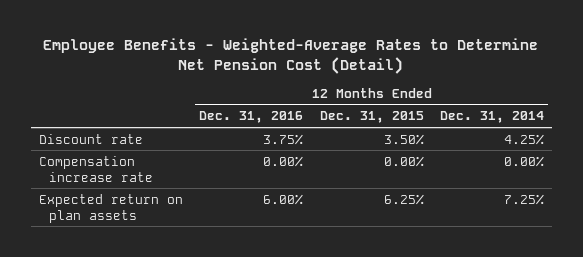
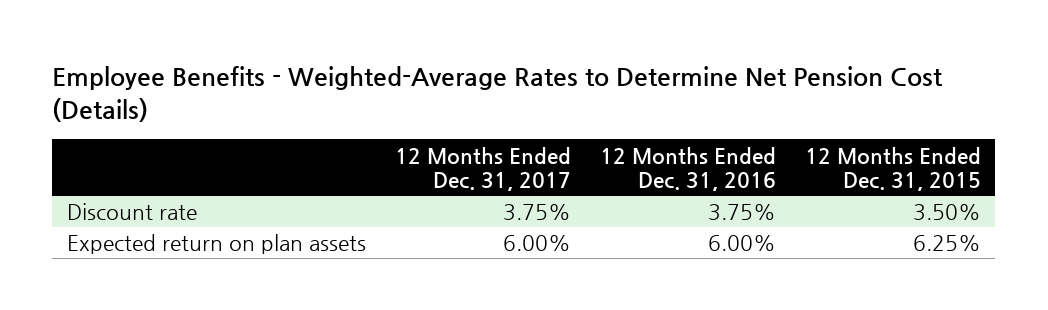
[43,38,539,74] Employee Benefits - Weighted-Average Rates to Determine Net Pension Cost (Detail) -> [52,66,944,123] Employee Benefits - Weighted-Average Rates to Determine Net Pension Cost (Details)
[440,111,545,124] Dec. 31, 2014 -> none
none -> [394,146,571,192] 12 Months Ended Dec. 31, 2017
[38,155,153,182] Compensation increase rate -> none

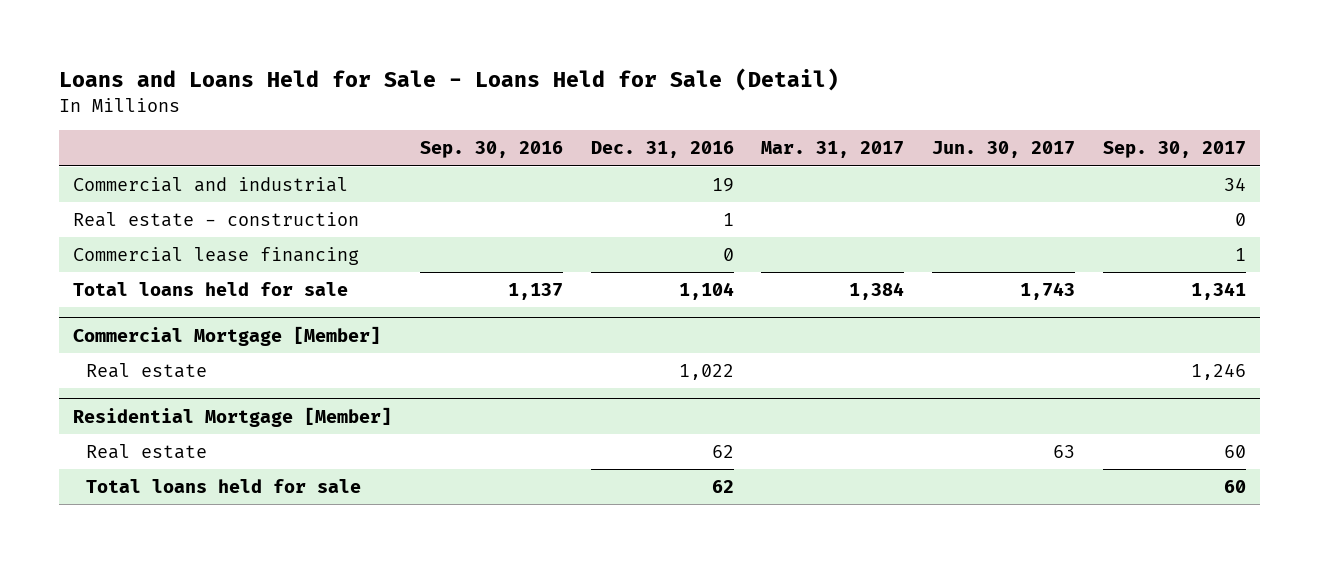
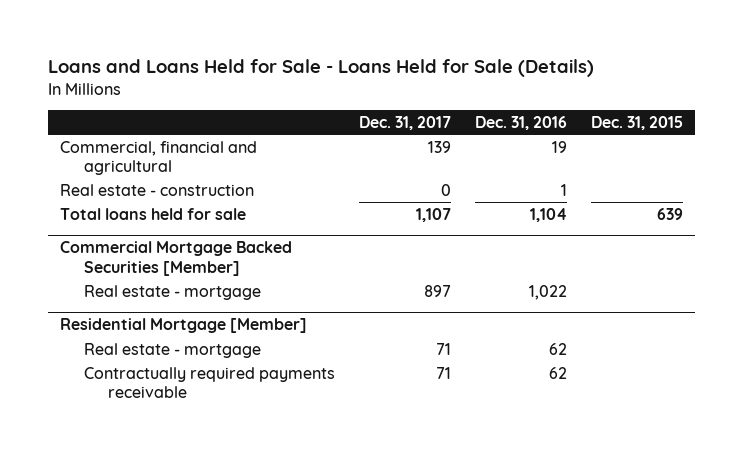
[59,68,840,92] Loans and Loans Held for Sale - Loans Held for Sale (Detail) -> [48,59,595,78] Loans and Loans Held for Sale - Loans Held for Sale (Details)
[419,141,563,159] Sep. 30, 2016 -> none
[761,141,905,159] Mar. 31, 2017 -> none
[932,141,1076,159] Jun. 30, 2017 -> none
[1103,141,1247,159] Sep. 30, 2017 -> none
none -> [359,116,452,131] Dec. 31, 2017
none -> [591,116,684,131] Dec. 31, 2015
[72,177,348,193] Commercial and industrial -> [60,140,258,176] Commercial, financial and agricultural
[72,247,359,266] Commercial lease financing -> none
[72,325,381,346] Commercial Mortgage [Member] -> [60,241,293,276] Commercial Mortgage Backed Securities [Member]
[86,363,208,379] Real estate -> [84,284,262,300] Real estate - mortgage
[86,479,362,494] Total loans held for sale -> none
[86,444,208,460] Real estate -> [84,342,262,358] Real estate - mortgage
none -> [84,366,336,399] Contractually required payments receivable

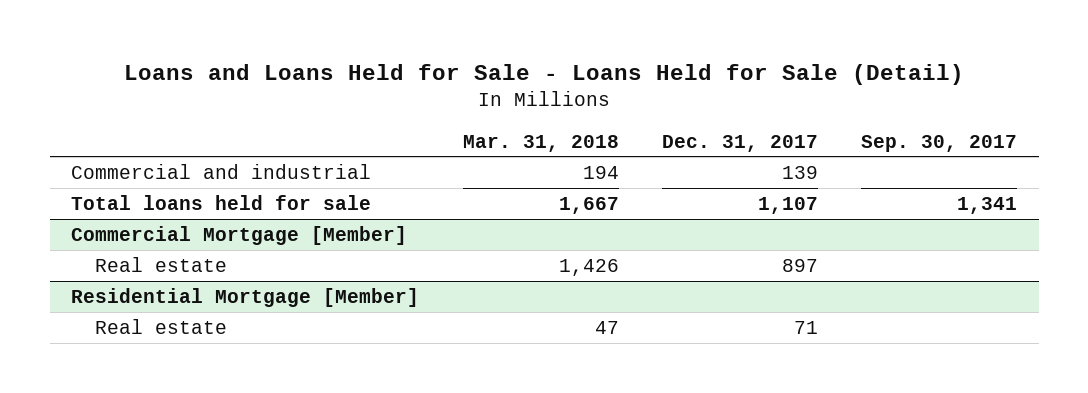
[48,59,595,78] Loans and Loans Held for Sale - Loans Held for Sale (Details) -> [124,64,965,86] Loans and Loans Held for Sale - Loans Held for Sale (Detail)
[475,116,568,131] Dec. 31, 2016 -> none
[591,116,684,131] Dec. 31, 2015 -> none
none -> [462,134,619,152] Mar. 31, 2018
none -> [861,134,1018,152] Sep. 30, 2017
[60,183,255,196] Real estate - construction -> none
[60,140,258,176] Commercial, financial and agricultural -> [71,163,372,179] Commercial and industrial
[60,241,293,276] Commercial Mortgage Backed Securities [Member] -> [71,225,408,245] Commercial Mortgage [Member]
[84,284,262,300] Real estate - mortgage -> [94,256,227,272] Real estate
[84,366,336,399] Contractually required payments receivable -> none
[84,342,262,358] Real estate - mortgage -> [94,318,227,334] Real estate

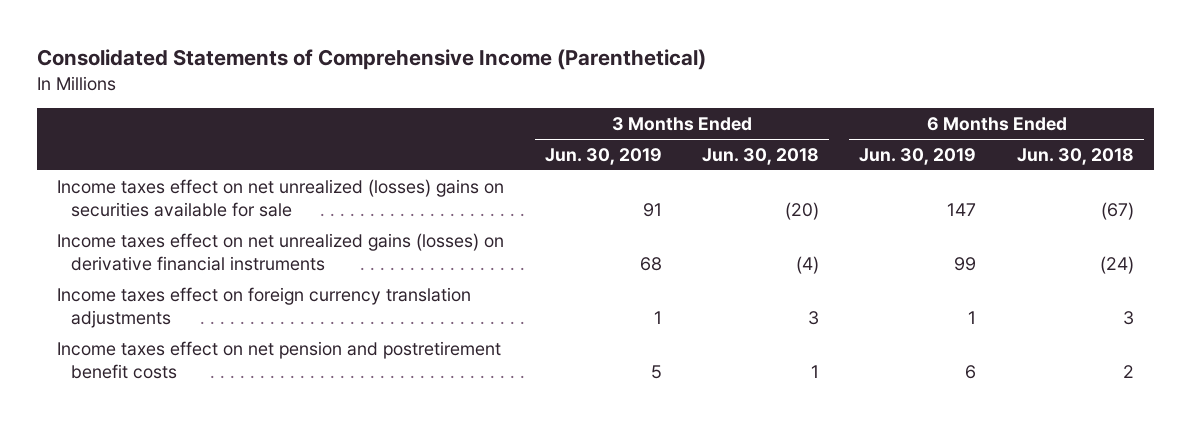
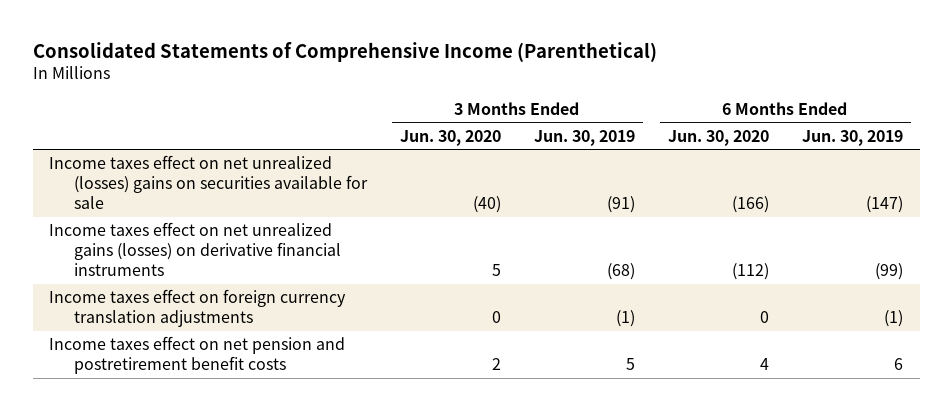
[702,147,820,165] Jun. 30, 2018 -> none
[1016,147,1134,165] Jun. 30, 2018 -> none
none -> [399,129,501,146] Jun. 30, 2020
none -> [667,129,769,146] Jun. 30, 2020
[642,203,662,218] 91 -> [606,195,635,213] (91)
[947,203,977,217] 147 -> [866,195,904,213] (147)
[639,257,662,272] 68 -> [606,262,635,280] (68)
[954,257,977,272] 99 -> [875,262,904,280] (99)
[653,311,662,325] 1 -> [615,310,635,328] (1)
[968,311,977,325] 1 -> [884,310,904,328] (1)

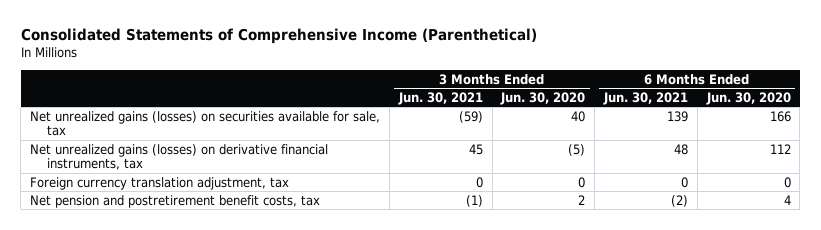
[533,129,635,146] Jun. 30, 2019 -> none
[802,129,904,146] Jun. 30, 2019 -> none
none -> [397,91,483,105] Jun. 30, 2021
none -> [602,91,688,105] Jun. 30, 2021
[49,155,368,209] Income taxes effect on net unrealized (losses) gains on securities available for sale -> [30,110,381,137] Net unrealized gains (losses) on securities available for sale, tax
[472,195,501,213] (40) -> [571,110,586,122] 40
[731,195,769,213] (166) -> [769,110,791,122] 166
[49,222,341,276] Income taxes effect on net unrealized gains (losses) on derivative financial instruments -> [30,143,329,171] Net unrealized gains (losses) on derivative financial instruments, tax
[491,263,501,276] 5 -> [568,143,586,156] (5)
[731,262,769,280] (112) -> [769,143,791,154] 112
[49,289,347,328] Income taxes effect on foreign currency translation adjustments -> [30,176,290,190] Foreign currency translation adjustment, tax
[49,336,346,375] Income taxes effect on net pension and postretirement benefit costs -> [30,194,321,208] Net pension and postretirement benefit costs, tax

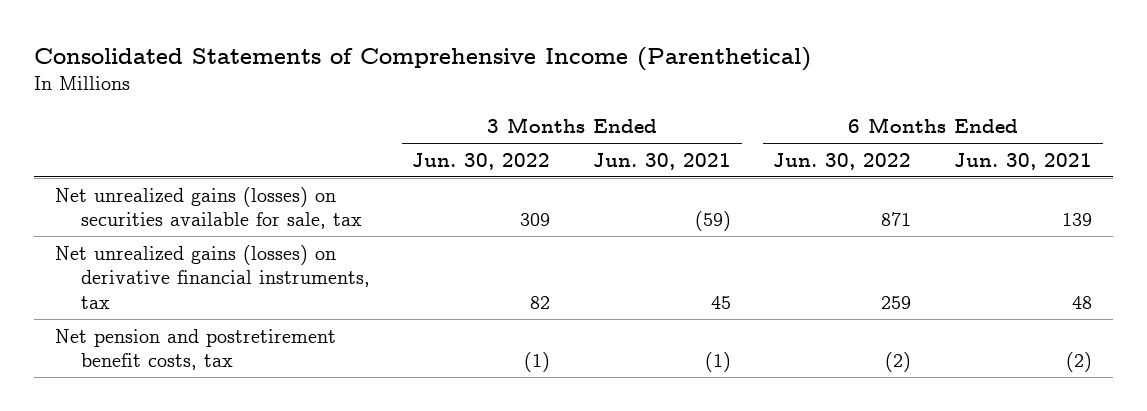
[500,91,586,105] Jun. 30, 2020 -> none
[705,91,791,105] Jun. 30, 2020 -> none
none -> [412,152,551,170] Jun. 30, 2022
none -> [773,152,912,170] Jun. 30, 2022
[30,176,290,190] Foreign currency translation adjustment, tax -> none

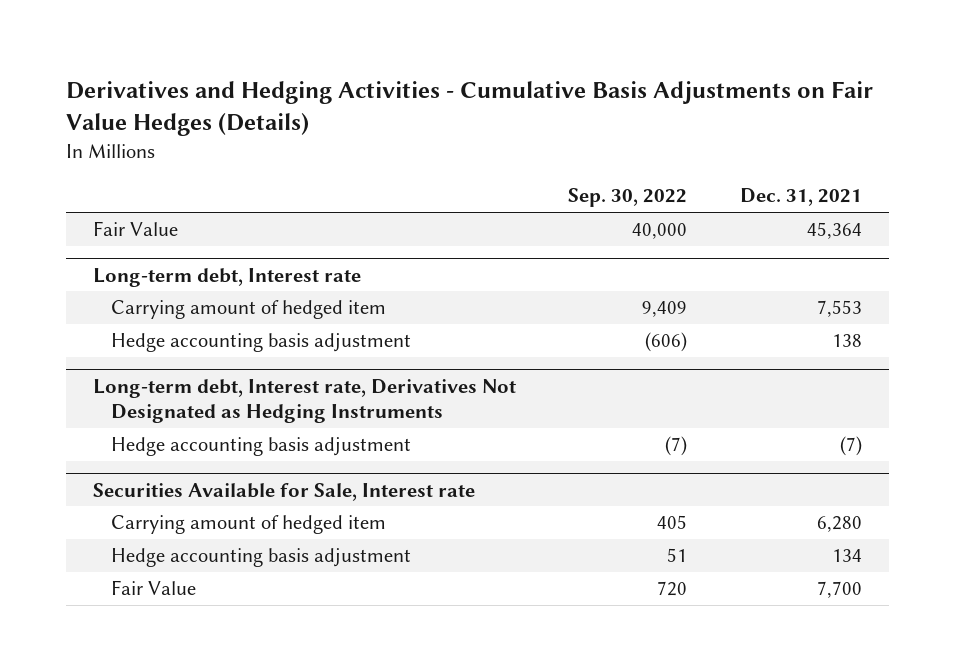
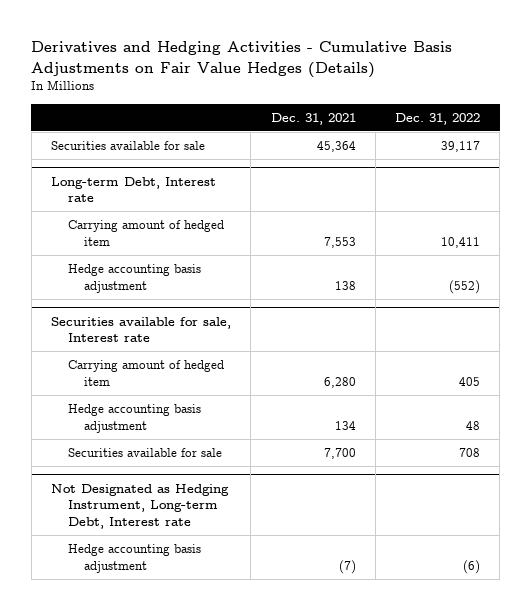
[568,188,688,208] Sep. 30, 2022 -> none
none -> [394,112,480,125] Dec. 31, 2022
[92,221,178,237] Fair Value -> [51,141,206,151] Securities available for sale
[92,267,361,287] Long-term debt, Interest rate -> [51,176,217,203] Long-term Debt, Interest rate
[92,378,516,423] Long-term debt, Interest rate, Derivatives Not Designated as Hedging Instruments -> none
[110,437,411,457] Hedge accounting basis adjustment -> none
[92,482,475,501] Securities Available for Sale, Interest rate -> [51,316,232,343] Securities available for sale, Interest rate
[110,580,196,596] Fair Value -> [67,448,222,458] Securities available for sale
none -> [51,483,230,529] Not Designated as Hedging Instrument, Long-term Debt, Interest rate
none -> [67,544,201,573] Hedge accounting basis adjustment

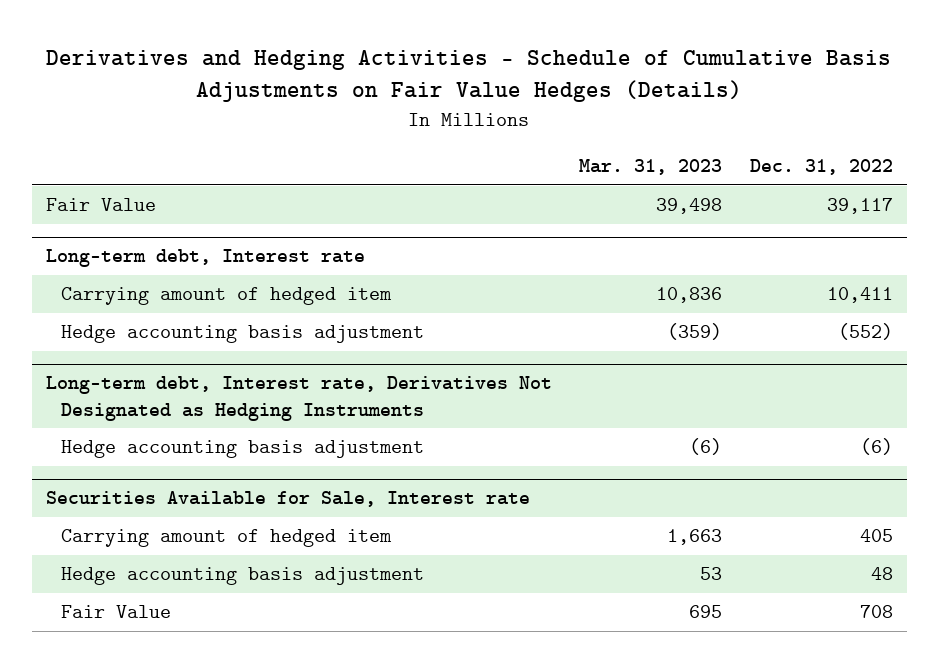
[31,41,453,78] Derivatives and Hedging Activities - Cumulative Basis Adjustments on Fair Value Hedges (Details) -> [46,49,892,103] Derivatives and Hedging Activities - Schedule of Cumulative Basis Adjustments on Fair Value Hedges (Details)
[270,112,356,125] Dec. 31, 2021 -> none
none -> [579,159,723,176] Mar. 31, 2023
[51,141,206,151] Securities available for sale -> [45,198,156,212] Fair Value
[51,176,217,203] Long-term Debt, Interest rate -> [45,249,365,268] Long-term debt, Interest rate
none -> [45,376,552,421] Long-term debt, Interest rate, Derivatives Not Designated as Hedging Instruments
none -> [61,440,425,459] Hedge accounting basis adjustment
[51,316,232,343] Securities available for sale, Interest rate -> [45,491,530,508] Securities Available for Sale, Interest rate
[51,483,230,529] Not Designated as Hedging Instrument, Long-term Debt, Interest rate -> none
[67,544,201,573] Hedge accounting basis adjustment -> none
[67,448,222,458] Securities available for sale -> [61,605,172,619] Fair Value

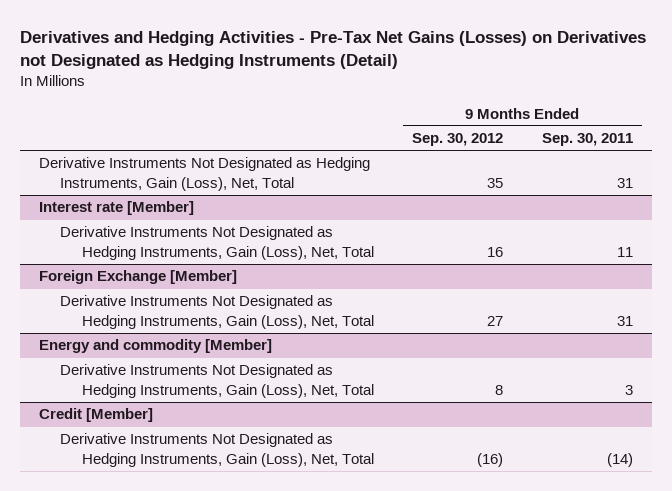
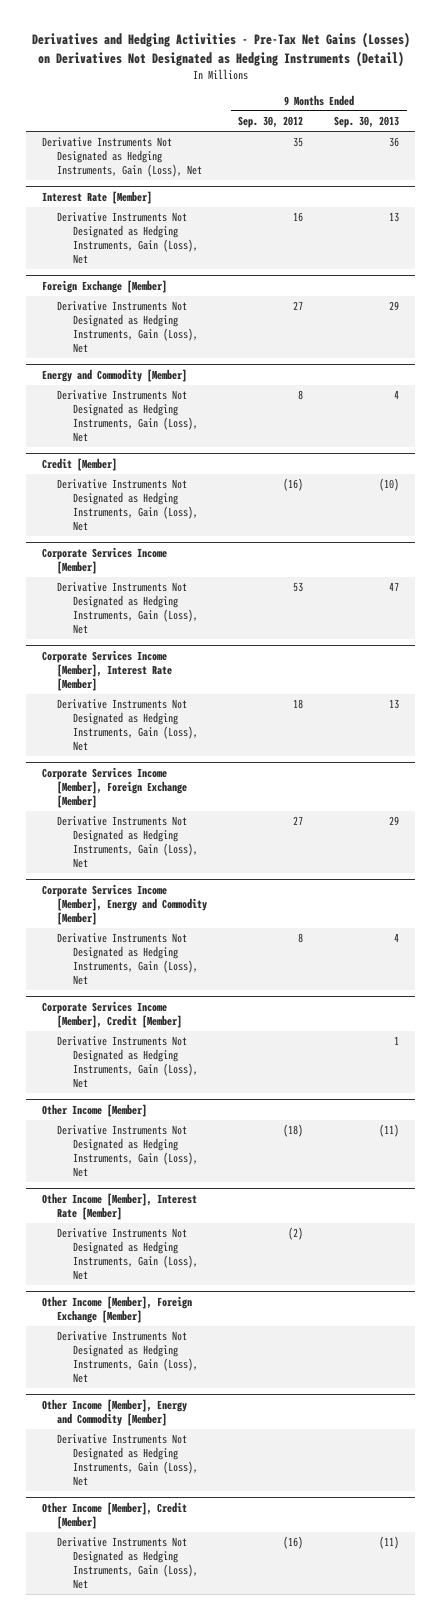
[19,30,646,70] Derivatives and Hedging Activities - Pre-Tax Net Gains (Losses) on Derivatives not Designated as Hedging Instruments (Detail) -> [31,32,410,67] Derivatives and Hedging Activities - Pre-Tax Net Gains (Losses) on Derivatives Not Designated as Hedging Instruments (Detail)
[541,133,633,147] Sep. 30, 2011 -> none
none -> [334,116,400,129] Sep. 30, 2013
[39,157,371,191] Derivative Instruments Not Designated as Hedging Instruments, Gain (Loss), Net, Total -> [41,137,203,177] Derivative Instruments Not Designated as Hedging Instruments, Gain (Loss), Net
[39,201,195,216] Interest rate [Member] -> [41,191,152,205] Interest Rate [Member]
[60,226,374,260] Derivative Instruments Not Designated as Hedging Instruments, Gain (Loss), Net, Total -> [57,212,198,264] Derivative Instruments Not Designated as Hedging Instruments, Gain (Loss), Net
[60,295,374,329] Derivative Instruments Not Designated as Hedging Instruments, Gain (Loss), Net, Total -> [57,301,198,353] Derivative Instruments Not Designated as Hedging Instruments, Gain (Loss), Net
[39,339,273,354] Energy and commodity [Member] -> [41,369,187,383] Energy and Commodity [Member]
[60,364,374,398] Derivative Instruments Not Designated as Hedging Instruments, Gain (Loss), Net, Total -> [57,390,198,442] Derivative Instruments Not Designated as Hedging Instruments, Gain (Loss), Net
[60,433,374,467] Derivative Instruments Not Designated as Hedging Instruments, Gain (Loss), Net, Total -> [57,479,198,531] Derivative Instruments Not Designated as Hedging Instruments, Gain (Loss), Net
none -> [41,547,167,574] Corporate Services Income [Member]
none -> [57,582,198,634] Derivative Instruments Not Designated as Hedging Instruments, Gain (Loss), Net
none -> [41,650,173,691] Corporate Services Income [Member], Interest Rate [Member]
none -> [57,699,198,751] Derivative Instruments Not Designated as Hedging Instruments, Gain (Loss), Net
none -> [41,767,188,808] Corporate Services Income [Member], Foreign Exchange [Member]
none -> [57,816,198,868] Derivative Instruments Not Designated as Hedging Instruments, Gain (Loss), Net
none -> [41,884,208,925] Corporate Services Income [Member], Energy and Commodity [Member]
none -> [57,933,198,985] Derivative Instruments Not Designated as Hedging Instruments, Gain (Loss), Net
none -> [41,1001,183,1028] Corporate Services Income [Member], Credit [Member]
none -> [57,1036,198,1088] Derivative Instruments Not Designated as Hedging Instruments, Gain (Loss), Net
none -> [41,1104,147,1118] Other Income [Member]
none -> [57,1125,198,1177] Derivative Instruments Not Designated as Hedging Instruments, Gain (Loss), Net
none -> [41,1193,197,1220] Other Income [Member], Interest Rate [Member]
none -> [57,1228,198,1280] Derivative Instruments Not Designated as Hedging Instruments, Gain (Loss), Net
none -> [41,1296,192,1323] Other Income [Member], Foreign Exchange [Member]
none -> [57,1331,198,1383] Derivative Instruments Not Designated as Hedging Instruments, Gain (Loss), Net
none -> [41,1399,187,1426] Other Income [Member], Energy and Commodity [Member]
none -> [57,1434,198,1486] Derivative Instruments Not Designated as Hedging Instruments, Gain (Loss), Net
none -> [41,1502,187,1529] Other Income [Member], Credit [Member]
none -> [57,1537,198,1589] Derivative Instruments Not Designated as Hedging Instruments, Gain (Loss), Net

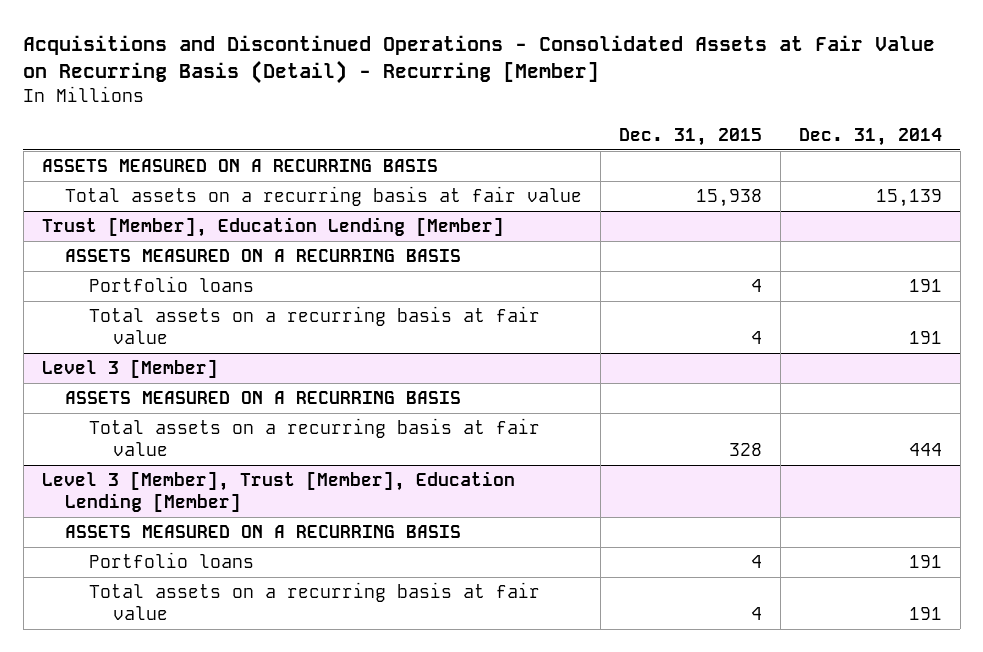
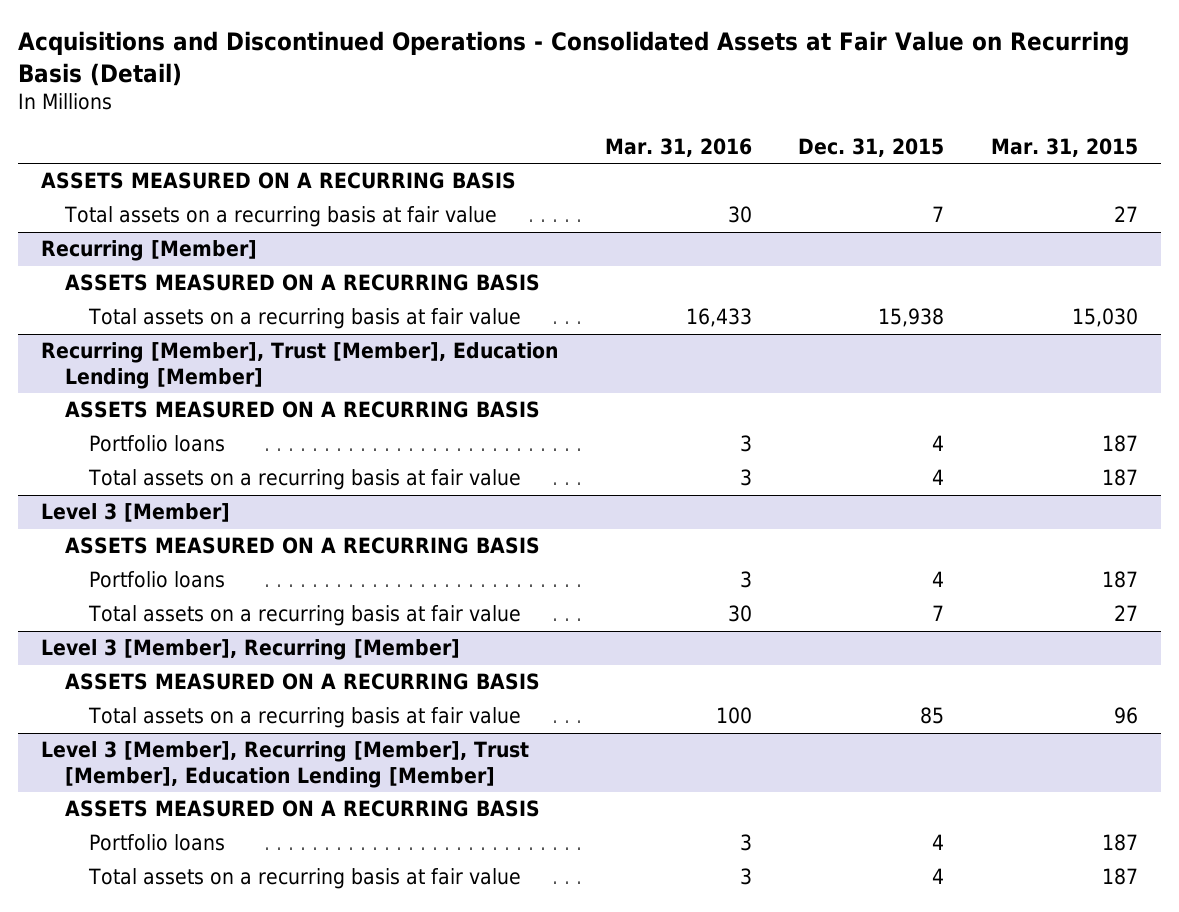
[23,34,936,85] Acquisitions and Discontinued Operations - Consolidated Assets at Fair Value on Recurring Basis (Detail) - Recurring [Member] -> [18,30,1130,86] Acquisitions and Discontinued Operations - Consolidated Assets at Fair Value on Recurring Basis (Detail)
[798,127,942,146] Dec. 31, 2014 -> none
none -> [604,137,752,157] Mar. 31, 2016
none -> [990,137,1138,157] Mar. 31, 2015
none -> [64,206,498,228] Total assets on a recurring basis at fair value
none -> [41,240,258,262] Recurring [Member]
none -> [65,274,541,292] ASSETS MEASURED ON A RECURRING BASIS
[41,217,504,238] Trust [Member], Education Lending [Member] -> [41,342,559,389] Recurring [Member], Trust [Member], Education Lending [Member]
[41,471,515,513] Level 3 [Member], Trust [Member], Education Lending [Member] -> none
none -> [88,571,225,589] Portfolio loans
[729,443,763,457] 328 -> [932,605,945,622] 7
none -> [41,639,461,661] Level 3 [Member], Recurring [Member]
none -> [87,707,521,729] Total assets on a recurring basis at fair value
none -> [41,741,530,788] Level 3 [Member], Recurring [Member], Trust [Member], Education Lending [Member]
none -> [65,800,541,818] ASSETS MEASURED ON A RECURRING BASIS

